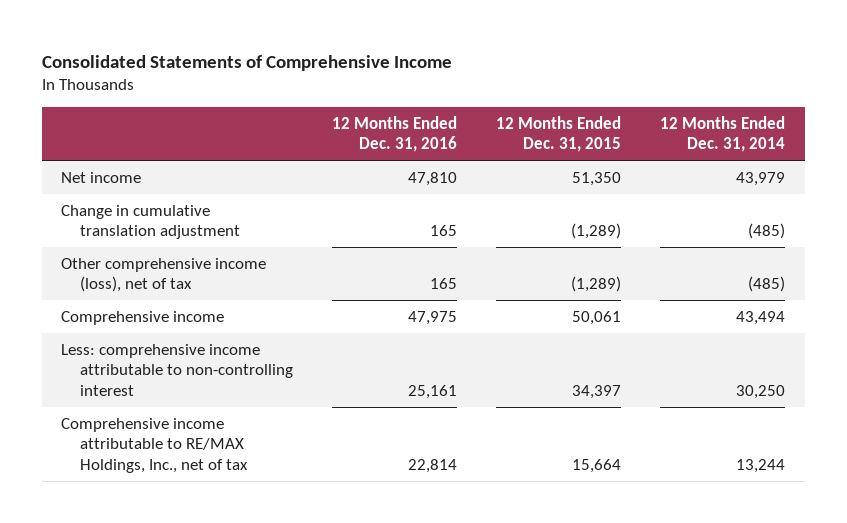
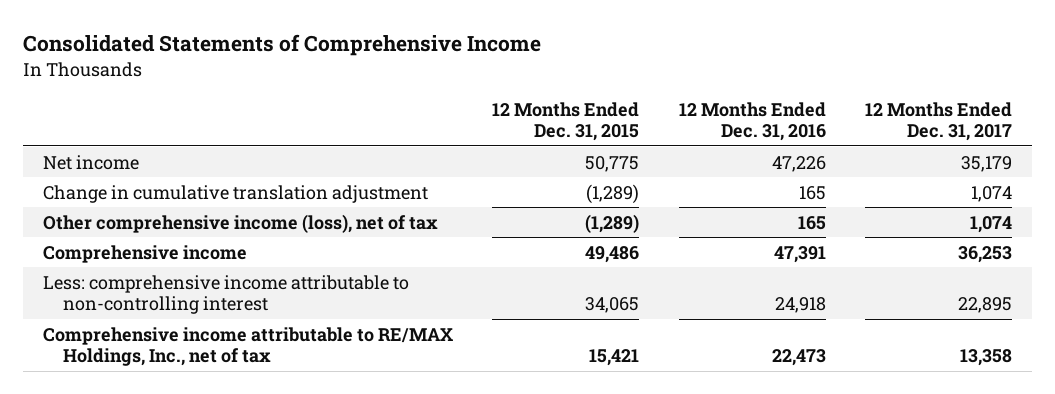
[660,115,786,153] 12 Months Ended Dec. 31, 2014 -> none
none -> [864,101,1012,142] 12 Months Ended Dec. 31, 2017
[408,171,458,186] 47,810 -> [771,155,826,172] 47,226
[572,171,622,186] 51,350 -> [585,155,640,172] 50,775
[408,310,458,325] 47,975 -> [773,245,826,263] 47,391
[572,310,622,325] 50,061 -> [585,245,640,263] 49,486
[408,385,458,400] 25,161 -> [774,297,826,314] 24,918
[572,385,622,400] 34,397 -> [585,297,640,314] 34,065
[408,459,458,474] 22,814 -> [771,349,826,367] 22,473
[572,459,622,474] 15,664 -> [589,349,640,367] 15,421

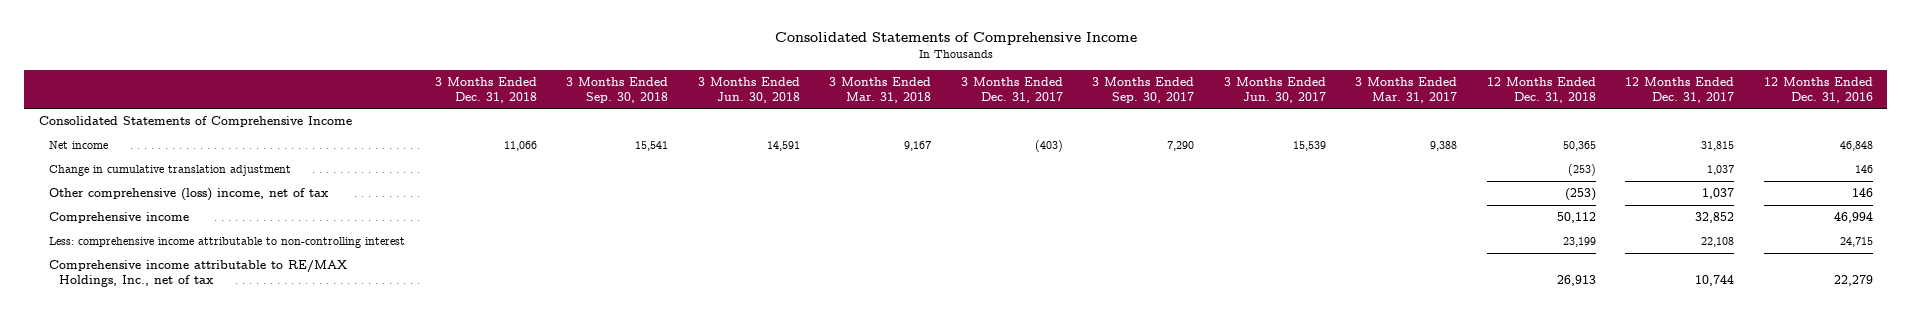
[492,101,640,142] 12 Months Ended Dec. 31, 2015 -> none
none -> [434,76,537,103] 3 Months Ended Dec. 31, 2018
none -> [566,76,669,103] 3 Months Ended Sep. 30, 2018
none -> [697,76,800,103] 3 Months Ended Jun. 30, 2018
none -> [829,76,932,103] 3 Months Ended Mar. 31, 2018
none -> [960,76,1063,103] 3 Months Ended Dec. 31, 2017
none -> [1092,76,1195,103] 3 Months Ended Sep. 30, 2017
none -> [1223,76,1326,103] 3 Months Ended Jun. 30, 2017
none -> [1355,76,1458,103] 3 Months Ended Mar. 31, 2017
none -> [1486,76,1596,103] 12 Months Ended Dec. 31, 2018
none -> [39,115,353,127] Consolidated Statements of Comprehensive Income
[771,155,826,172] 47,226 -> [1839,140,1873,151] 46,848
[960,155,1012,172] 35,179 -> [1701,140,1735,151] 31,815
[798,185,826,200] 165 -> [1854,164,1873,173] 146
[970,185,1012,202] 1,074 -> [1707,164,1735,175] 1,037
[42,213,438,233] Other comprehensive income (loss), net of tax -> [49,187,330,201] Other comprehensive (loss) income, net of tax
[797,215,826,230] 165 -> [1851,187,1873,197] 146
[969,215,1012,233] 1,074 -> [1702,187,1735,199] 1,037
[773,245,826,263] 47,391 -> [1833,211,1873,223] 46,994
[957,245,1012,263] 36,253 -> [1695,211,1735,223] 32,852
[774,297,826,314] 24,918 -> [1839,236,1873,247] 24,715
[957,297,1012,314] 22,895 -> [1701,236,1735,247] 22,108
[771,349,826,367] 22,473 -> [1833,274,1873,286] 22,279
[959,349,1012,367] 13,358 -> [1695,274,1735,286] 10,744

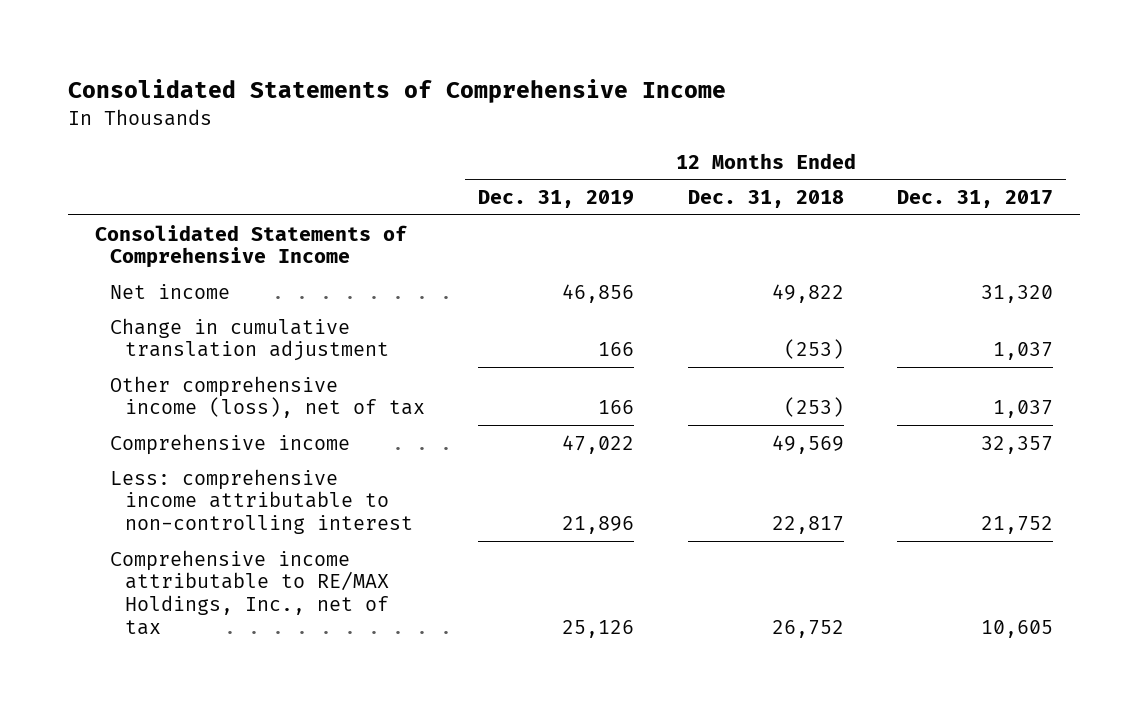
[434,76,537,103] 3 Months Ended Dec. 31, 2018 -> none
[566,76,669,103] 3 Months Ended Sep. 30, 2018 -> none
[697,76,800,103] 3 Months Ended Jun. 30, 2018 -> none
[829,76,932,103] 3 Months Ended Mar. 31, 2018 -> none
[960,76,1063,103] 3 Months Ended Dec. 31, 2017 -> none
[1092,76,1195,103] 3 Months Ended Sep. 30, 2017 -> none
[1223,76,1326,103] 3 Months Ended Jun. 30, 2017 -> none
[1355,76,1458,103] 3 Months Ended Mar. 31, 2017 -> none
[1763,76,1873,103] 12 Months Ended Dec. 31, 2016 -> none
none -> [478,190,635,209] Dec. 31, 2019
[1562,140,1596,151] 50,365 -> [771,283,844,303] 49,822
[1701,140,1735,151] 31,815 -> [980,284,1053,303] 31,320
[49,187,330,201] Other comprehensive (loss) income, net of tax -> [109,375,426,419] Other comprehensive income (loss), net of tax
[1556,211,1596,223] 50,112 -> [771,434,844,454] 49,569
[1695,211,1735,223] 32,852 -> [980,435,1053,454] 32,357
[1562,236,1596,247] 23,199 -> [771,516,844,535] 22,817
[1701,236,1735,247] 22,108 -> [980,516,1053,535] 21,752
[1556,274,1596,286] 26,913 -> [771,619,844,638] 26,752
[1695,274,1735,286] 10,744 -> [980,619,1053,638] 10,605

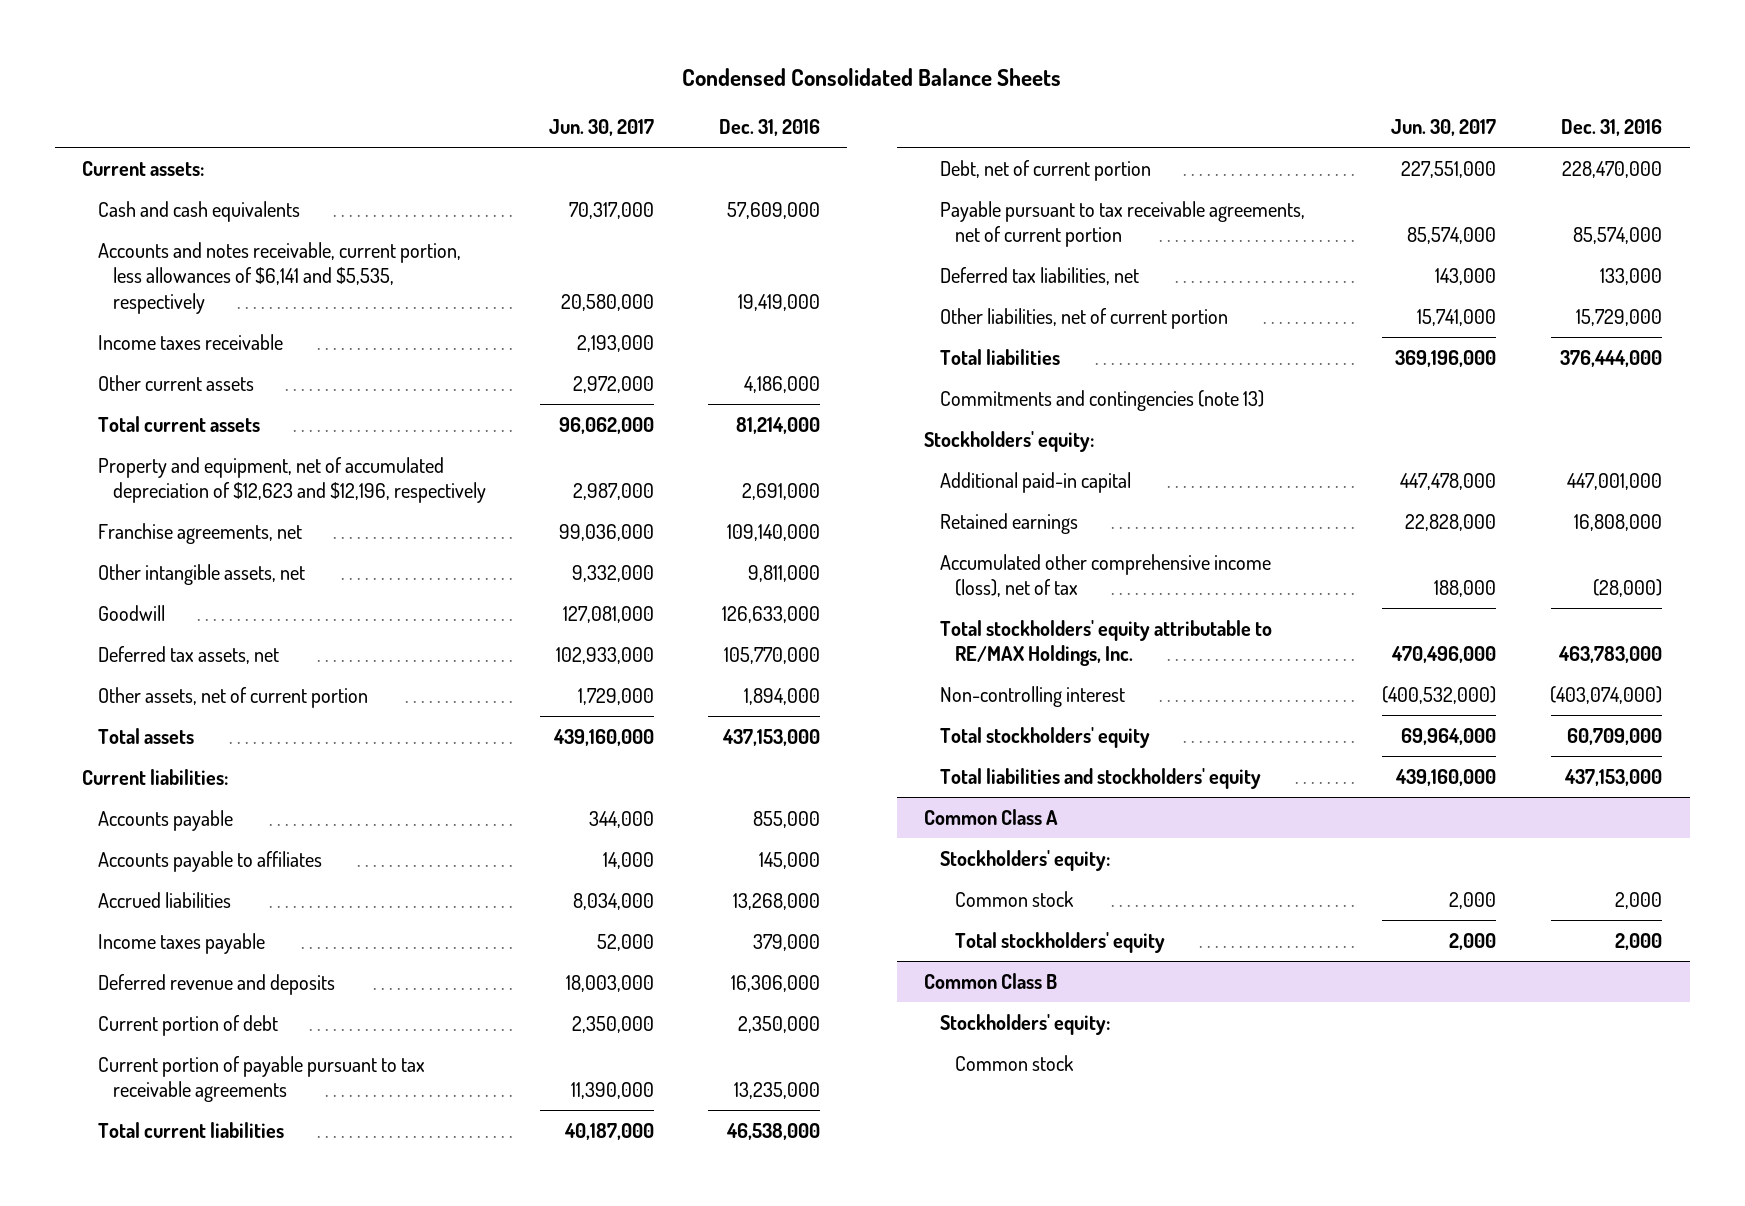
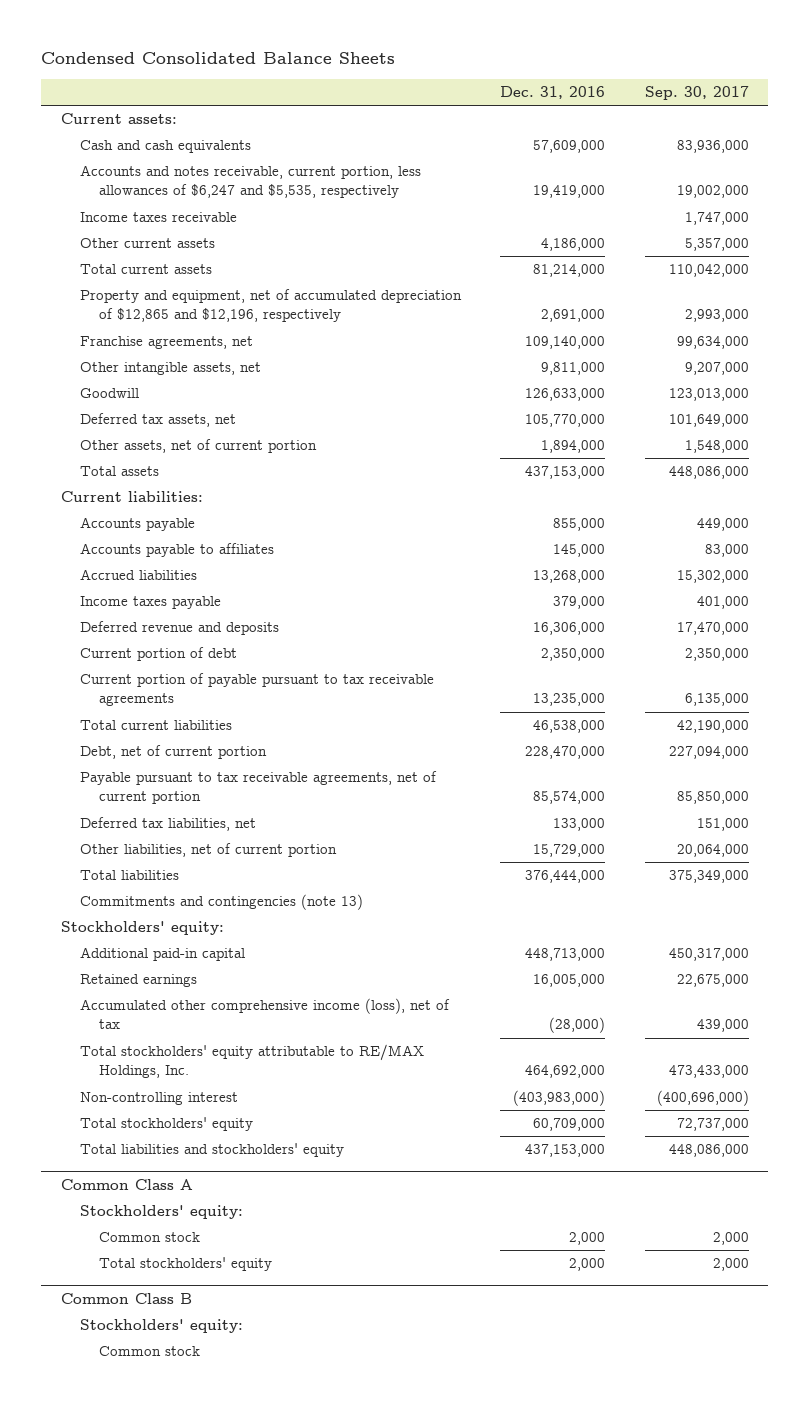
[549,118,655,136] Jun. 30, 2017 -> none
none -> [644,86,749,101] Sep. 30, 2017
[97,241,461,314] Accounts and notes receivable, current portion, less allowances of $6,141 and $5,535, respectively -> [79,165,421,199] Accounts and notes receivable, current portion, less allowances of $6,247 and $5,535, respectively
[97,456,487,504] Property and equipment, net of accumulated depreciation of $12,623 and $12,196, respectively -> [79,289,462,323] Property and equipment, net of accumulated depreciation of $12,865 and $12,196, respectively
[1567,472,1663,490] 447,001,000 -> [525,948,606,962] 448,713,000
[1574,513,1663,531] 16,808,000 -> [533,974,606,988] 16,005,000
[1558,646,1663,664] 463,783,000 -> [525,1065,606,1079] 464,692,000
[1550,685,1663,704] (403,074,000) -> [513,1090,606,1107] (403,983,000)

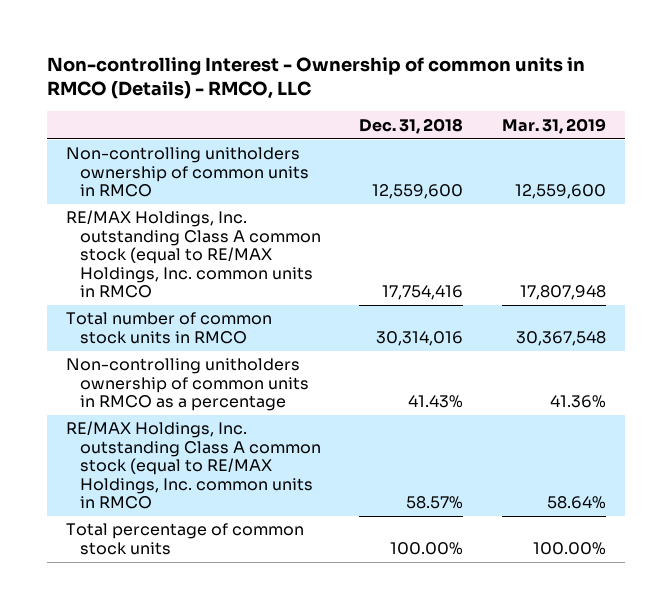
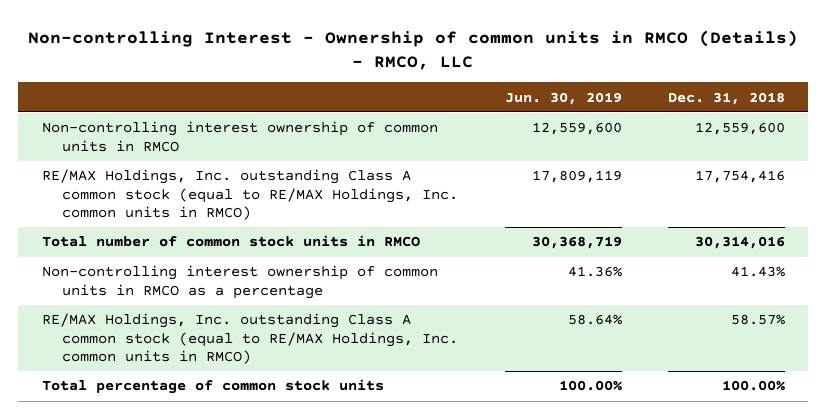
[501,117,606,134] Mar. 31, 2019 -> none
none -> [504,91,622,105] Jun. 30, 2019
[65,147,309,198] Non-controlling unitholders ownership of common units in RMCO -> [41,121,438,152] Non-controlling interest ownership of common units in RMCO
[65,210,321,299] RE/MAX Holdings, Inc. outstanding Class A common stock (equal to RE/MAX Holdings, Inc. common units in RMCO -> [41,169,459,221] RE/MAX Holdings, Inc. outstanding Class A common stock (equal to RE/MAX Holdings, Inc. common units in RMCO)
[65,358,309,412] Non-controlling unitholders ownership of common units in RMCO as a percentage -> [41,265,438,299] Non-controlling interest ownership of common units in RMCO as a percentage
[65,421,321,510] RE/MAX Holdings, Inc. outstanding Class A common stock (equal to RE/MAX Holdings, Inc. common units in RMCO -> [41,313,459,365] RE/MAX Holdings, Inc. outstanding Class A common stock (equal to RE/MAX Holdings, Inc. common units in RMCO)

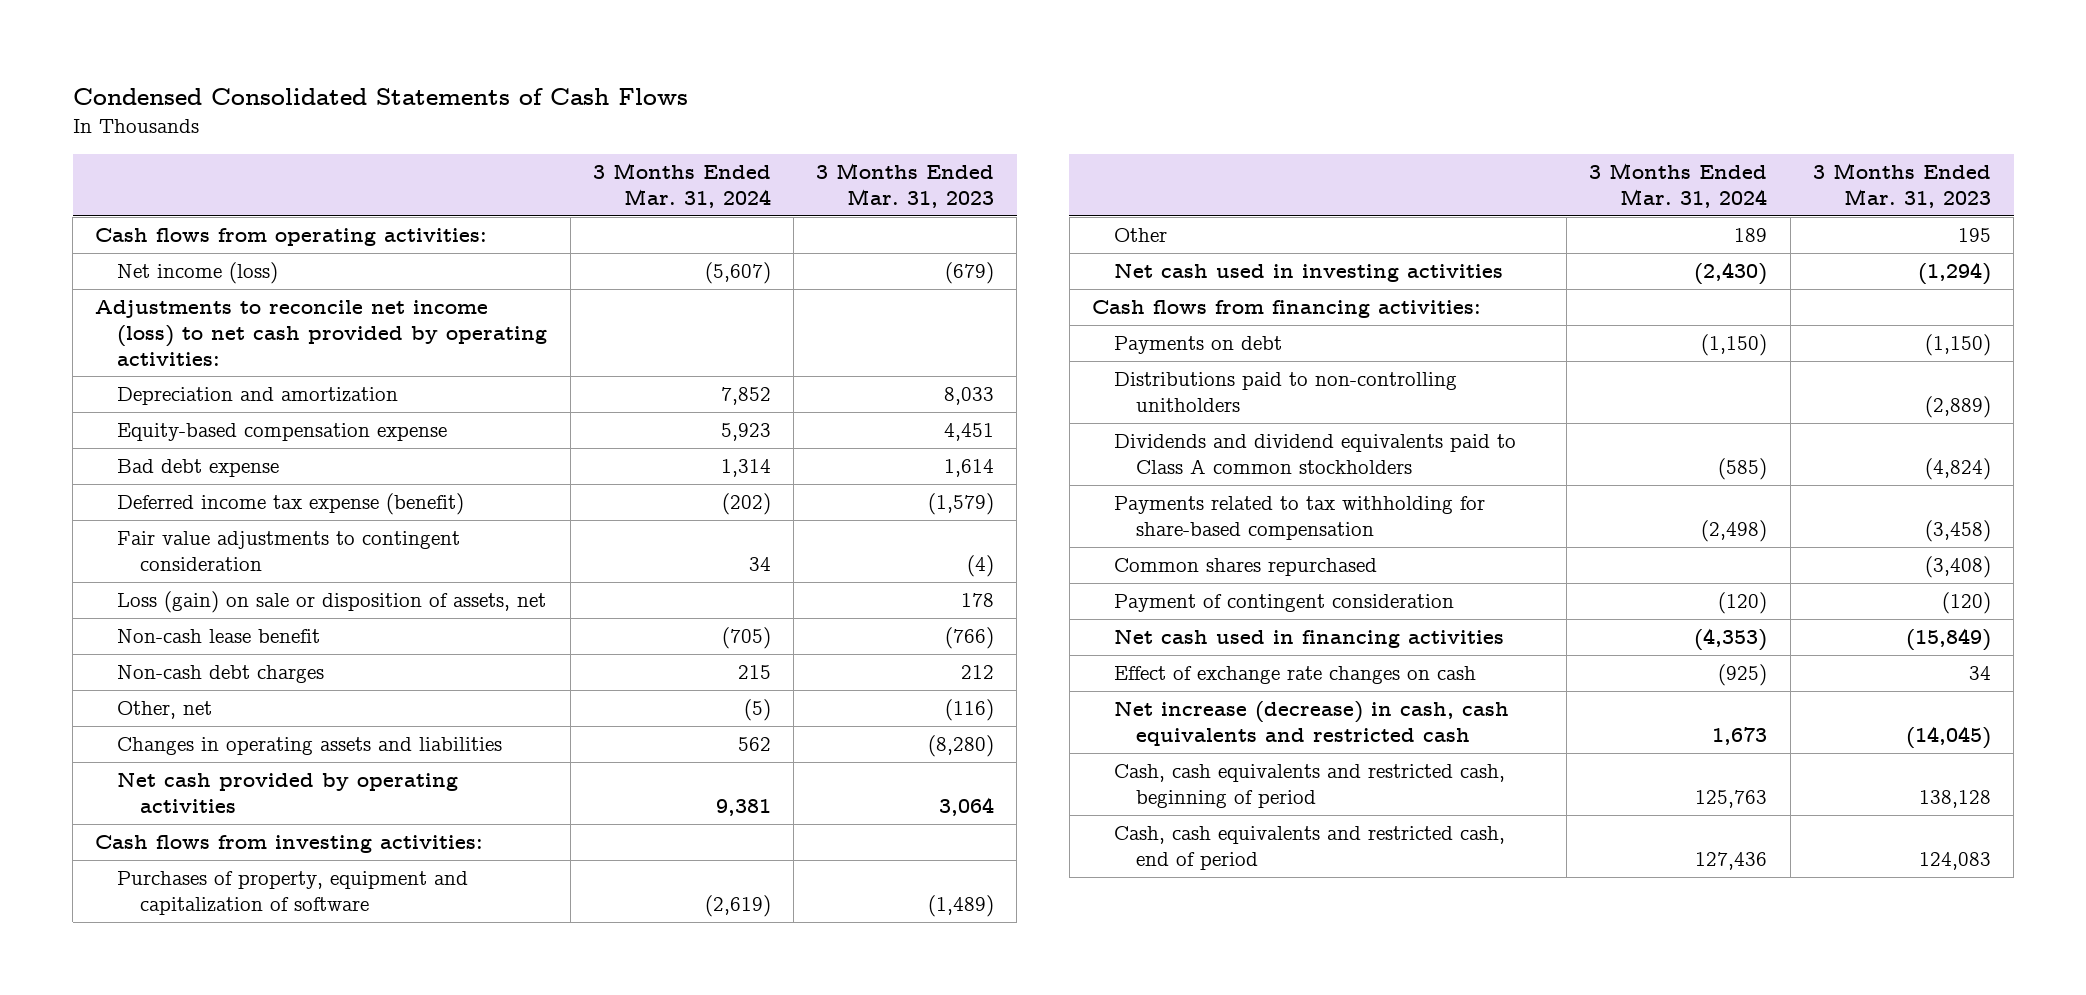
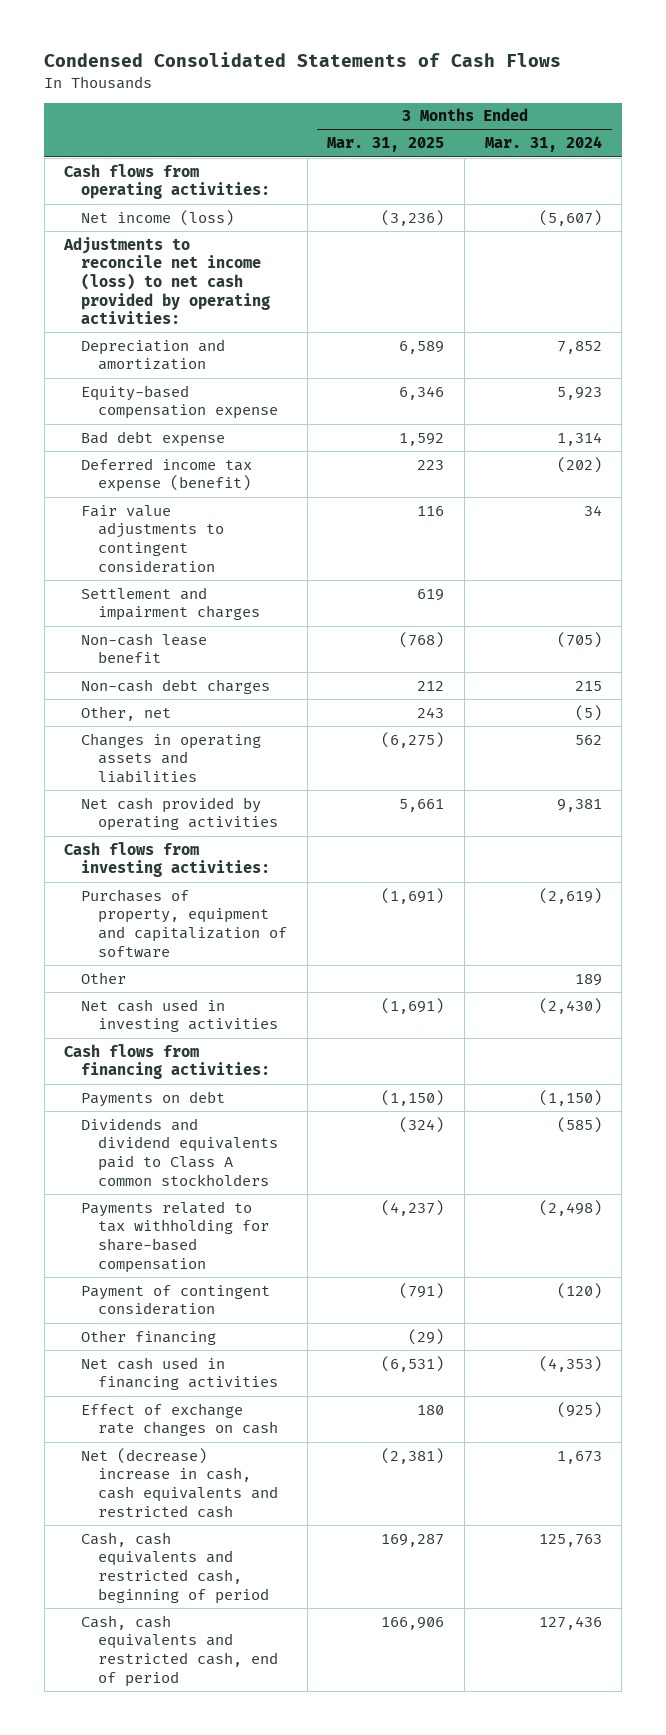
[816,163,995,208] 3 Months Ended Mar. 31, 2023 -> none
none -> [327,137,445,153] Mar. 31, 2025
[117,591,547,614] Loss (gain) on sale or disposition of assets, net -> none
none -> [81,586,261,622] Settlement and impairment charges
[1113,372,1457,412] Distributions paid to non-controlling unitholders -> none
[1113,558,1377,577] Common shares repurchased -> none
none -> [81,1329,217,1345] Other financing
[1113,701,1509,746] Net increase (decrease) in cash, cash equivalents and restricted cash -> [81,1447,279,1518] Net (decrease) increase in cash, cash equivalents and restricted cash

